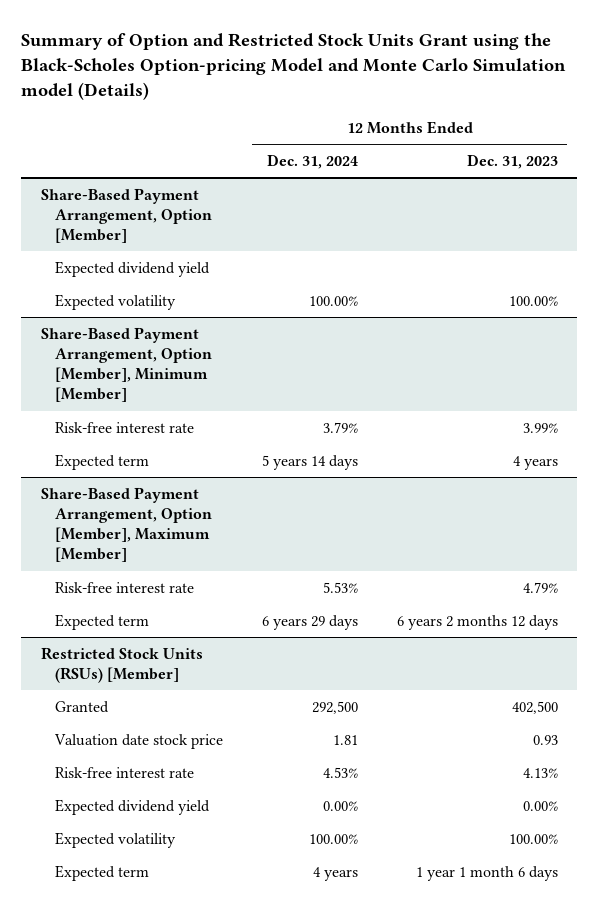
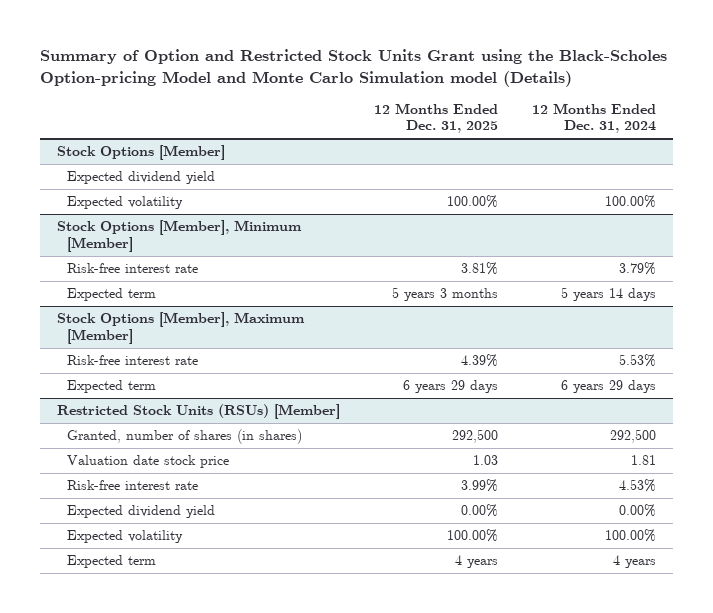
[466,154,558,170] Dec. 31, 2023 -> none
none -> [373,102,498,134] 12 Months Ended Dec. 31, 2025
[40,187,212,244] Share-Based Payment Arrangement, Option [Member] -> [56,145,225,161] Stock Options [Member]
[40,326,212,403] Share-Based Payment Arrangement, Option [Member], Minimum [Member] -> none
none -> [56,220,302,253] Stock Options [Member], Minimum [Member]
[40,486,212,563] Share-Based Payment Arrangement, Option [Member], Maximum [Member] -> none
none -> [56,312,305,345] Stock Options [Member], Maximum [Member]
[54,700,109,713] Granted -> [66,429,302,445] Granted, number of shares (in shares)

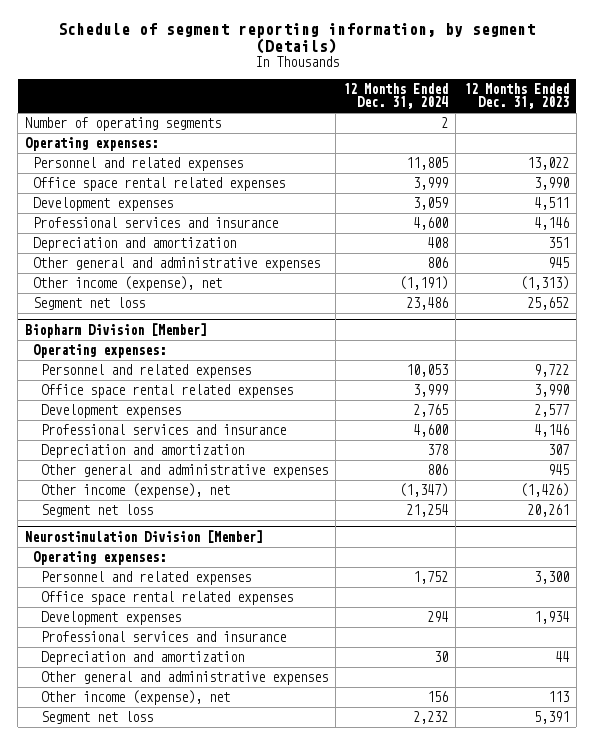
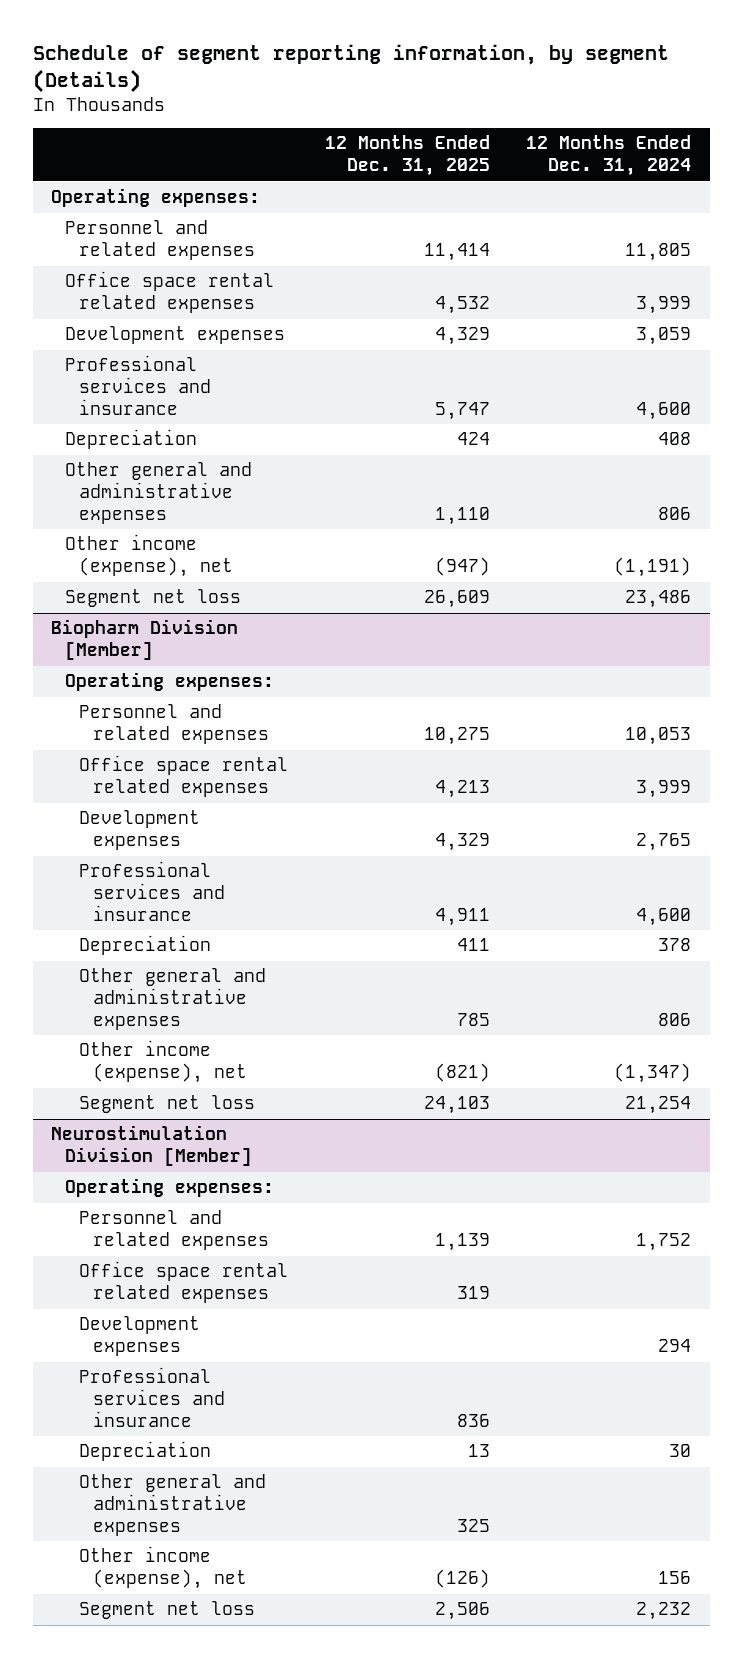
[463,82,569,110] 12 Months Ended Dec. 31, 2023 -> none
none -> [324,135,490,177] 12 Months Ended Dec. 31, 2025
[25,117,222,132] Number of operating segments -> none
[33,237,237,252] Depreciation and amortization -> [64,429,197,450] Depreciation
[41,444,245,459] Depreciation and amortization -> [78,935,211,956] Depreciation
[41,651,245,666] Depreciation and amortization -> [78,1441,211,1462] Depreciation

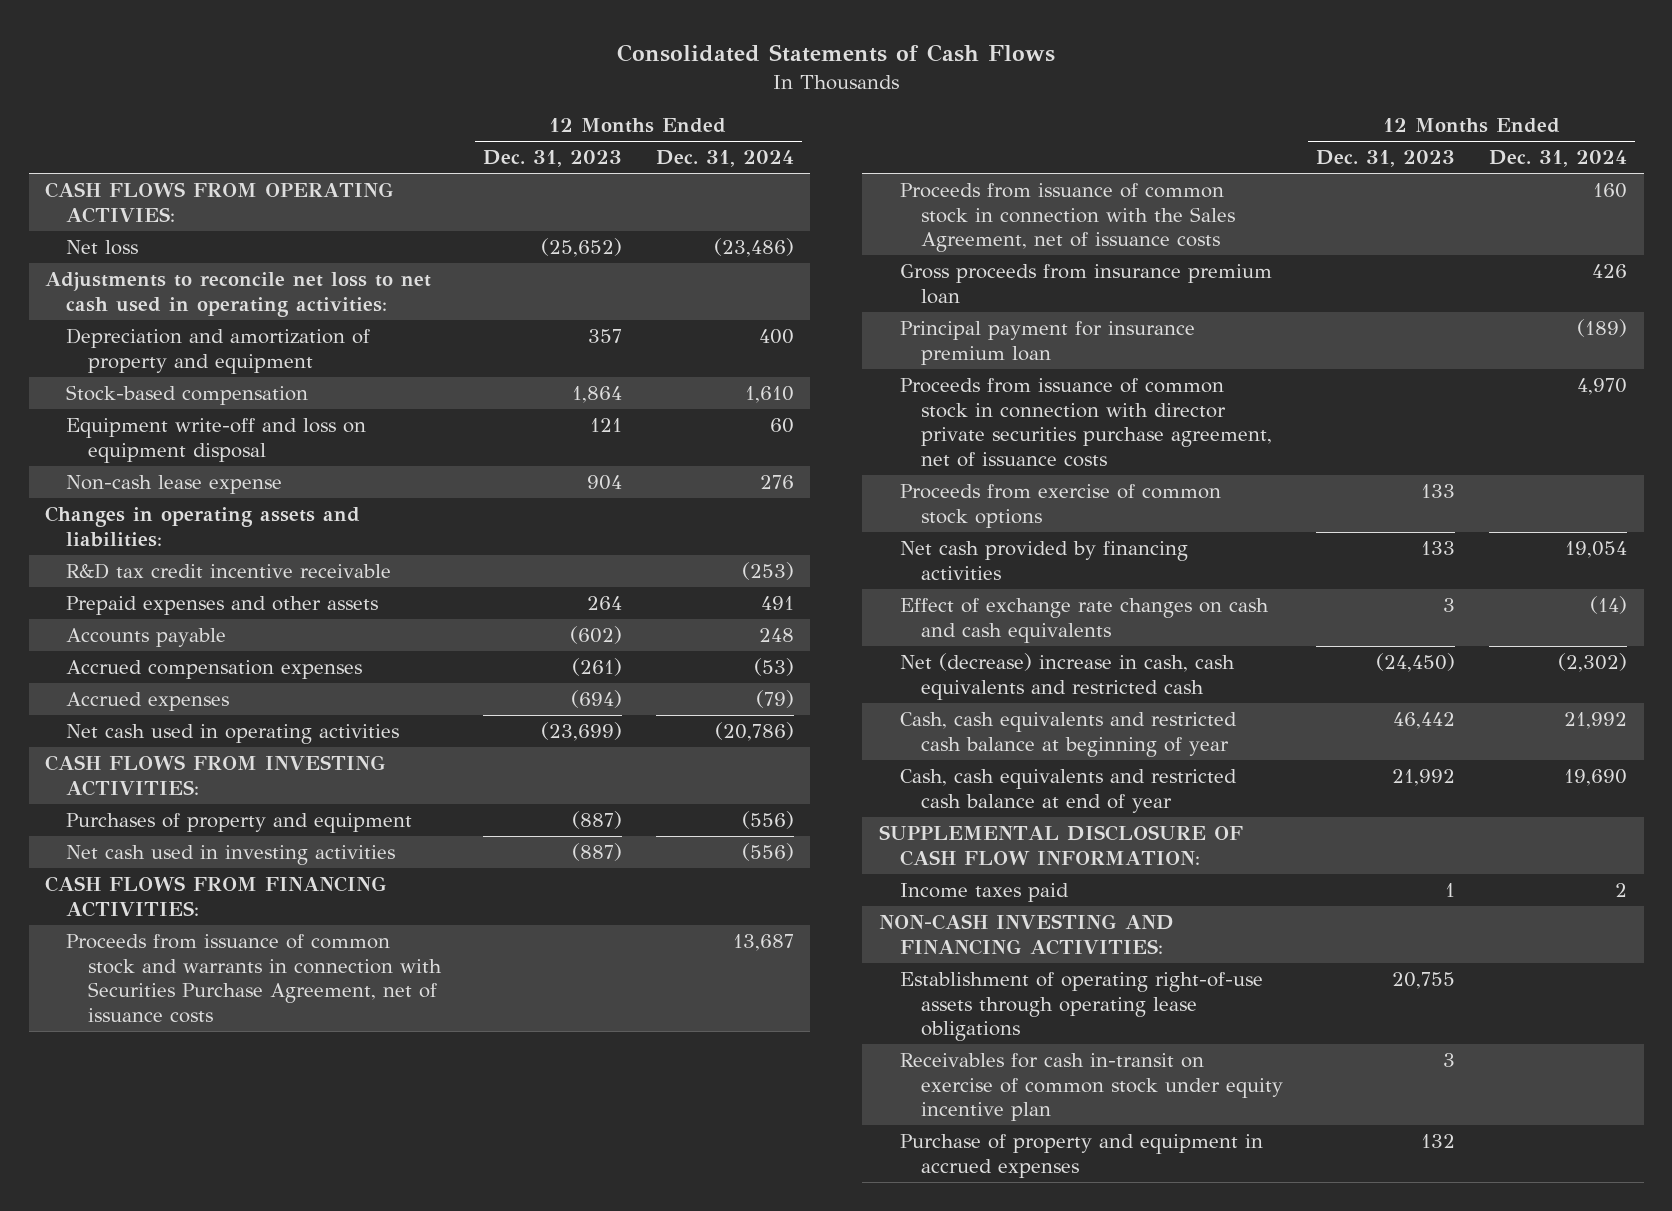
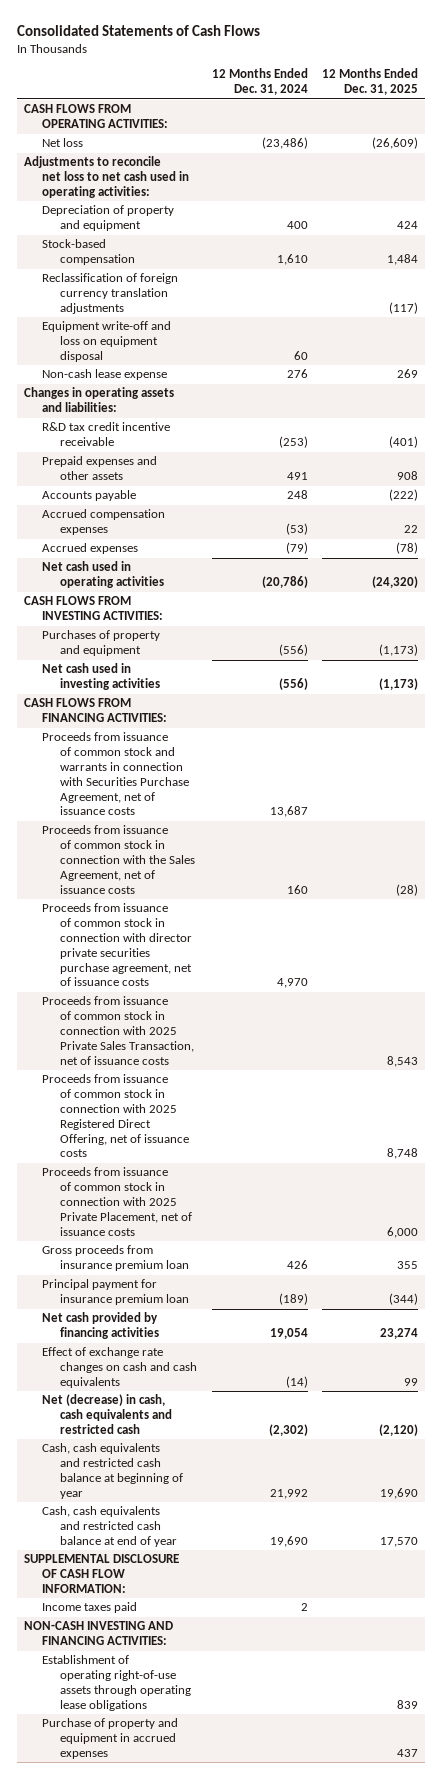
[483,150,623,168] Dec. 31, 2023 -> none
none -> [322,68,419,96] 12 Months Ended Dec. 31, 2025
[45,182,395,223] CASH FLOWS FROM OPERATING ACTIVIES: -> [23,104,168,129] CASH FLOWS FROM OPERATING ACTIVITIES:
[66,328,371,374] Depreciation and amortization of property and equipment -> [41,205,174,232] Depreciation of property and equipment
none -> [41,273,178,315] Reclassification of foreign currency translation adjustments
[899,378,1272,468] Proceeds from issuance of common stock in connection with director private securities purchase agreement, net of issuance costs -> [41,903,193,987] Proceeds from issuance of common stock in connection with director private securities purchase agreement, net of issuance costs
none -> [41,996,195,1065] Proceeds from issuance of common stock in connection with 2025 Private Sales Transaction, net of issuance costs
none -> [41,1074,190,1158] Proceeds from issuance of common stock in connection with 2025 Registered Direct Offering, net of issuance costs
none -> [41,1167,193,1236] Proceeds from issuance of common stock in connection with 2025 Private Placement, net of issuance costs
[899,484,1221,528] Proceeds from exercise of common stock options -> none
[899,653,1235,700] Net (decrease) increase in cash, cash equivalents and restricted cash -> [41,1394,173,1435] Net (decrease) in cash, cash equivalents and restricted cash
[899,1053,1283,1122] Receivables for cash in-transit on exercise of common stock under equity incentive plan -> none

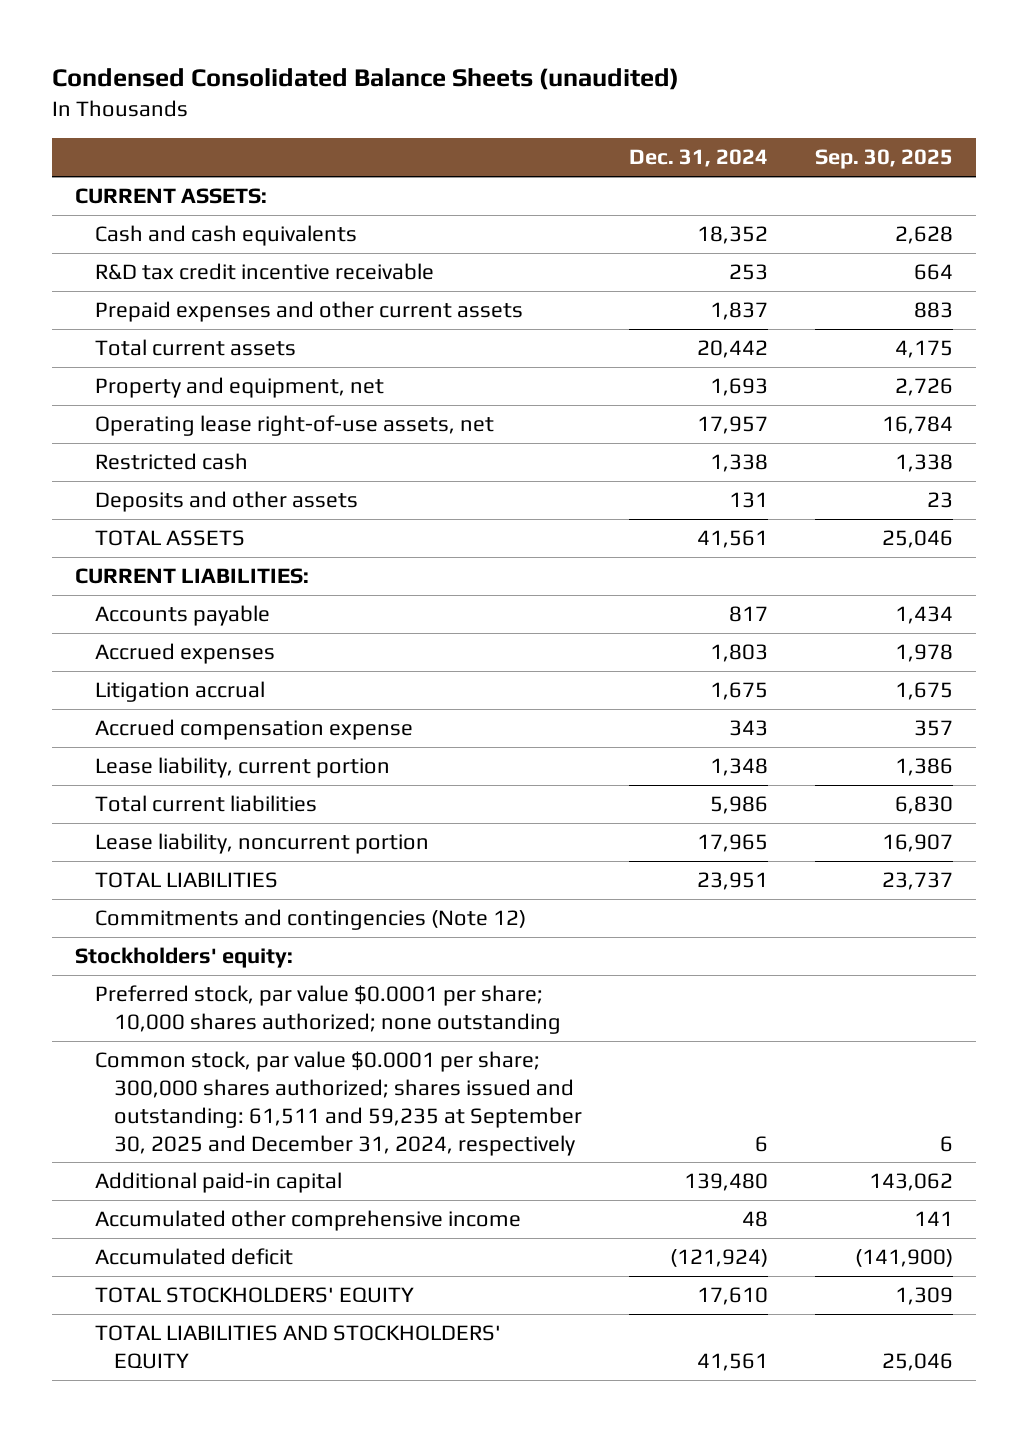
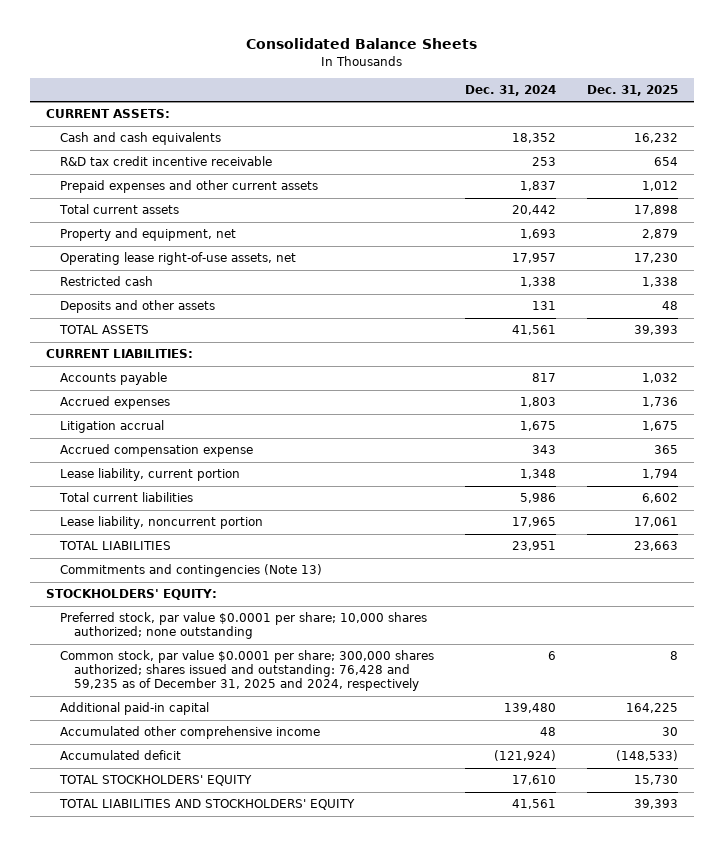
[52,68,680,91] Condensed Consolidated Balance Sheets (unaudited) -> [246,38,478,50] Consolidated Balance Sheets
[814,149,953,170] Sep. 30, 2025 -> none
none -> [587,84,679,96] Dec. 31, 2025
[94,909,526,931] Commitments and contingencies (Note 12) -> [59,564,322,578] Commitments and contingencies (Note 13)
[75,947,294,969] Stockholders' equity: -> [45,589,217,601] STOCKHOLDERS' EQUITY:
[94,1051,583,1156] Common stock, par value $0.0001 per share; 300,000 shares authorized; shares issued and outstanding: 61,511 and 59,235 at September 30, 2025 and December 31, 2024, respectively -> [59,650,434,692] Common stock, par value $0.0001 per share; 300,000 shares authorized; shares issued and outstanding: 76,428 and 59,235 as of December 31, 2025 and 2024, respectively

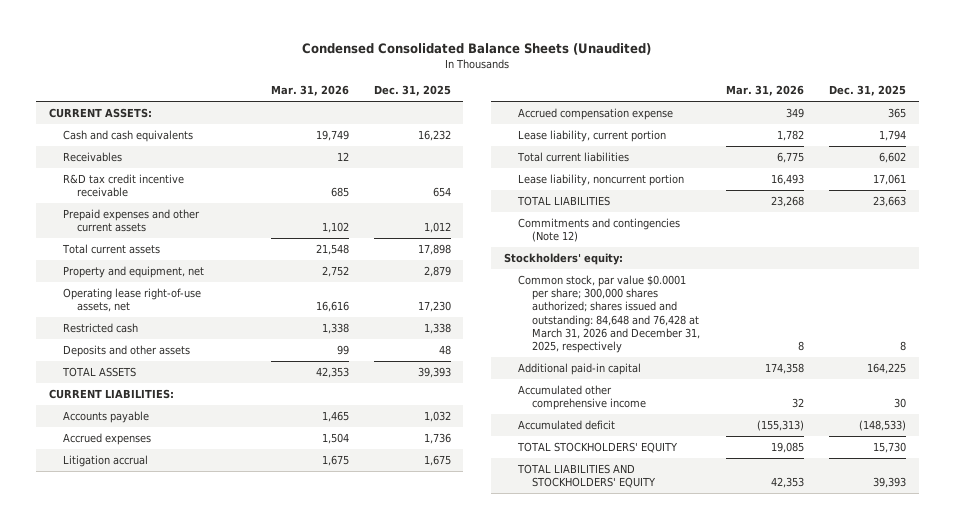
[246,38,478,50] Consolidated Balance Sheets -> [302,43,652,56] Condensed Consolidated Balance Sheets (Unaudited)
[464,84,556,96] Dec. 31, 2024 -> none
none -> [270,85,349,97] Mar. 31, 2026
none -> [63,152,123,163] Receivables
[59,612,427,640] Preferred stock, par value $0.0001 per share; 10,000 shares authorized; none outstanding -> none
[59,564,322,578] Commitments and contingencies (Note 13) -> [518,218,681,243] Commitments and contingencies (Note 12)
[45,589,217,601] STOCKHOLDERS' EQUITY: -> [503,253,623,266] Stockholders' equity:
[59,650,434,692] Common stock, par value $0.0001 per share; 300,000 shares authorized; shares issued and outstanding: 76,428 and 59,235 as of December 31, 2025 and 2024, respectively -> [518,275,701,353] Common stock, par value $0.0001 per share; 300,000 shares authorized; shares issued and outstanding: 84,648 and 76,428 at March 31, 2026 and December 31, 2025, respectively

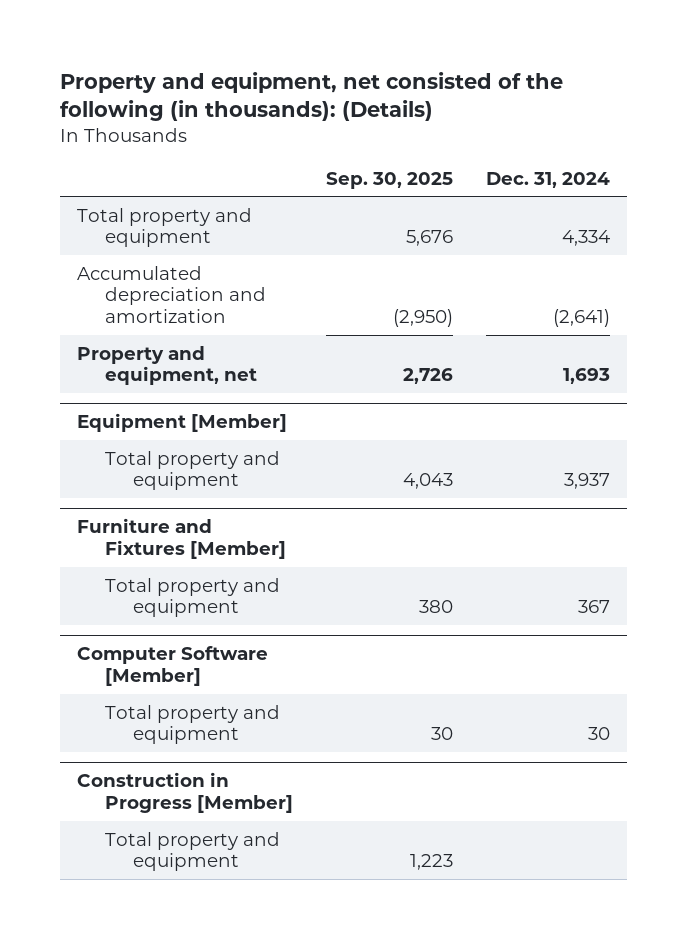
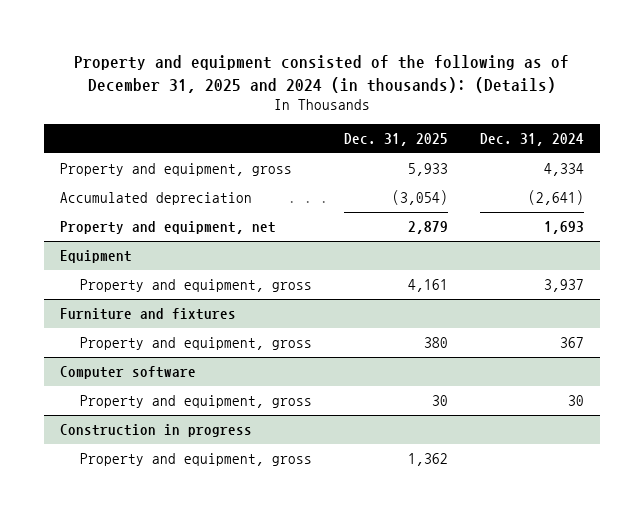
[60,71,564,122] Property and equipment, net consisted of the following (in thousands): (Details) -> [73,54,569,93] Property and equipment consisted of the following as of December 31, 2025 and 2024 (in thousands): (Details)
[326,171,454,189] Sep. 30, 2025 -> none
none -> [344,132,449,146] Dec. 31, 2025
[76,207,252,248] Total property and equipment -> [60,163,293,177] Property and equipment, gross
[76,265,266,324] Accumulated depreciation and amortization -> [60,192,253,206] Accumulated depreciation
[76,413,287,433] Equipment [Member] -> [60,250,133,264] Equipment
[104,450,280,491] Total property and equipment -> [80,279,313,293] Property and equipment, gross
[76,518,286,560] Furniture and Fixtures [Member] -> [60,308,237,321] Furniture and fixtures
[104,577,280,618] Total property and equipment -> [80,337,313,351] Property and equipment, gross
[76,646,268,687] Computer Software [Member] -> [60,366,197,380] Computer software
[104,704,280,745] Total property and equipment -> [80,395,313,409] Property and equipment, gross
[76,772,293,814] Construction in Progress [Member] -> [60,424,253,438] Construction in progress
[104,831,280,872] Total property and equipment -> [80,453,313,467] Property and equipment, gross

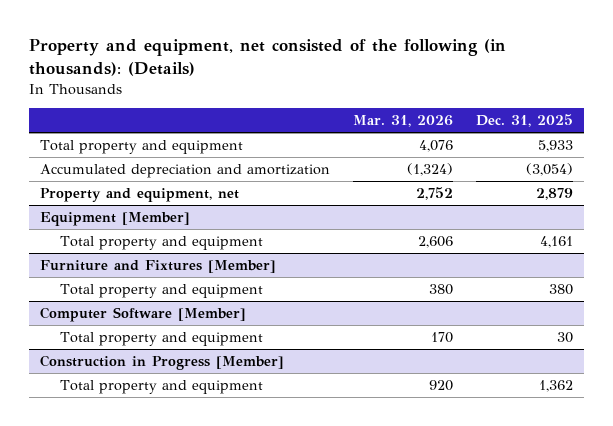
[73,54,569,93] Property and equipment consisted of the following as of December 31, 2025 and 2024 (in thousands): (Details) -> [28,39,506,76] Property and equipment, net consisted of the following (in thousands): (Details)
[479,132,584,146] Dec. 31, 2024 -> none
none -> [352,115,453,128] Mar. 31, 2026
[60,163,293,177] Property and equipment, gross -> [40,140,244,155] Total property and equipment
[60,192,253,206] Accumulated depreciation -> [40,164,331,179] Accumulated depreciation and amortization
[60,250,133,264] Equipment -> [40,212,191,227] Equipment [Member]
[80,279,313,293] Property and equipment, gross -> [59,236,263,251] Total property and equipment
[60,308,237,321] Furniture and fixtures -> [40,260,277,274] Furniture and Fixtures [Member]
[80,337,313,351] Property and equipment, gross -> [59,284,263,299] Total property and equipment
[60,366,197,380] Computer software -> [40,307,247,323] Computer Software [Member]
[80,395,313,409] Property and equipment, gross -> [59,332,263,347] Total property and equipment
[60,424,253,438] Construction in progress -> [40,355,285,371] Construction in Progress [Member]
[80,453,313,467] Property and equipment, gross -> [59,380,263,395] Total property and equipment

